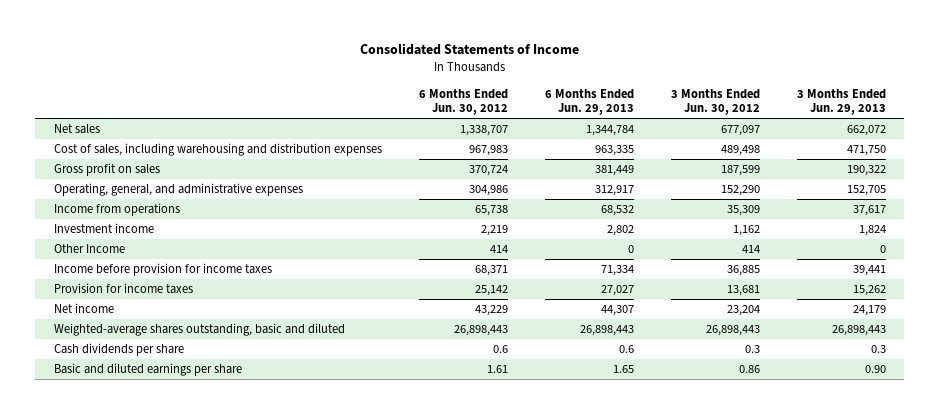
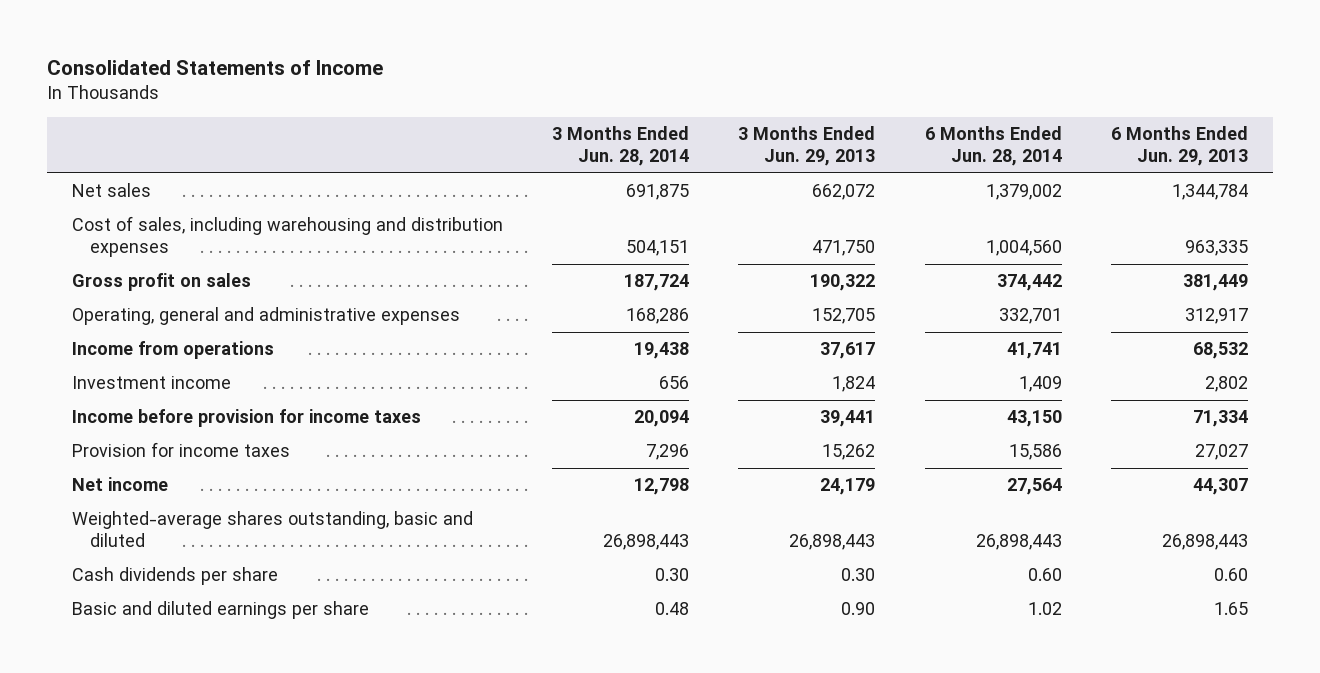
[418,88,508,116] 6 Months Ended Jun. 30, 2012 -> none
[670,88,760,116] 3 Months Ended Jun. 30, 2012 -> none
none -> [552,126,690,167] 3 Months Ended Jun. 28, 2014
none -> [924,126,1062,167] 6 Months Ended Jun. 28, 2014
[53,183,303,197] Operating, general, and administrative expenses -> [71,307,460,326] Operating, general and administrative expenses
[53,244,125,254] Other Income -> none
[618,345,634,354] 0.6 -> [1213,568,1248,582] 0.60
[870,345,886,354] 0.3 -> [841,568,876,582] 0.30

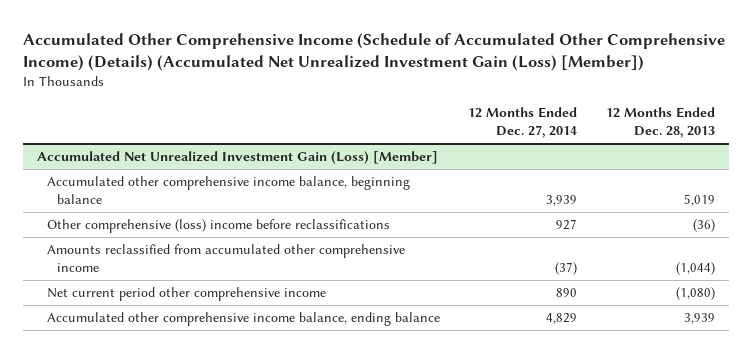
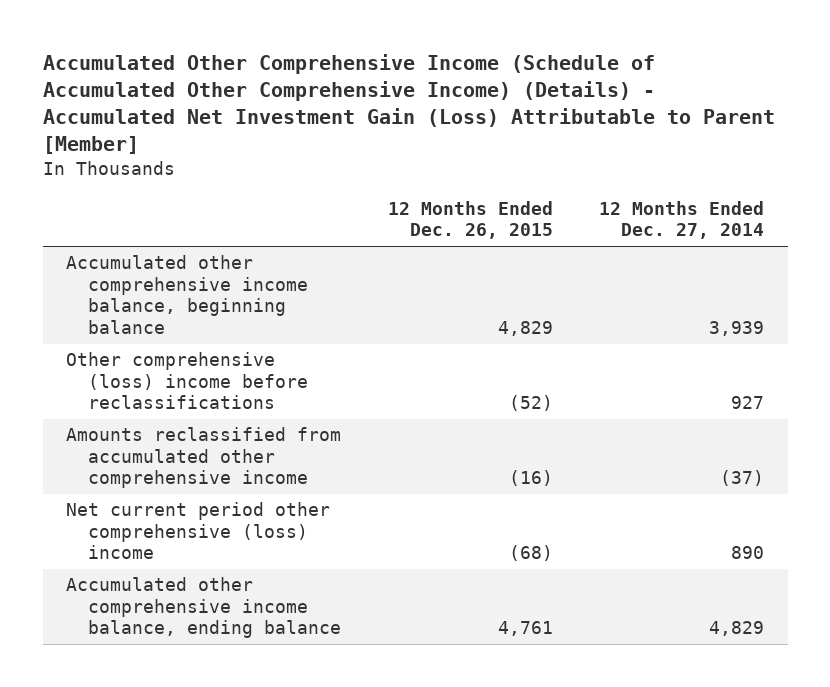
[22,32,725,71] Accumulated Other Comprehensive Income (Schedule of Accumulated Other Comprehensive Income) (Details) (Accumulated Net Unrealized Investment Gain (Loss) [Member]) -> [42,53,775,155] Accumulated Other Comprehensive Income (Schedule of Accumulated Other Comprehensive Income) (Details) - Accumulated Net Investment Gain (Loss) Attributable to Parent [Member]
[605,107,715,139] 12 Months Ended Dec. 28, 2013 -> none
none -> [387,200,553,240] 12 Months Ended Dec. 26, 2015
[36,151,438,165] Accumulated Net Unrealized Investment Gain (Loss) [Member] -> none
[47,287,327,302] Net current period other comprehensive income -> [66,502,331,560] Net current period other comprehensive (loss) income

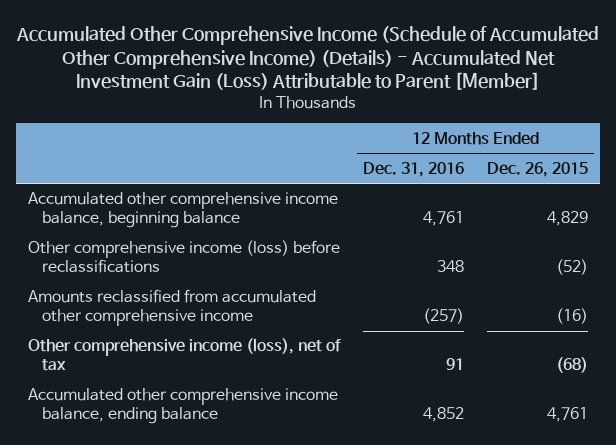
[599,200,765,240] 12 Months Ended Dec. 27, 2014 -> none
none -> [362,161,464,177] Dec. 31, 2016
[66,352,308,410] Other comprehensive (loss) income before reclassifications -> [27,240,340,274] Other comprehensive income (loss) before reclassifications
[66,502,331,560] Net current period other comprehensive (loss) income -> [27,338,341,372] Other comprehensive income (loss), net of tax

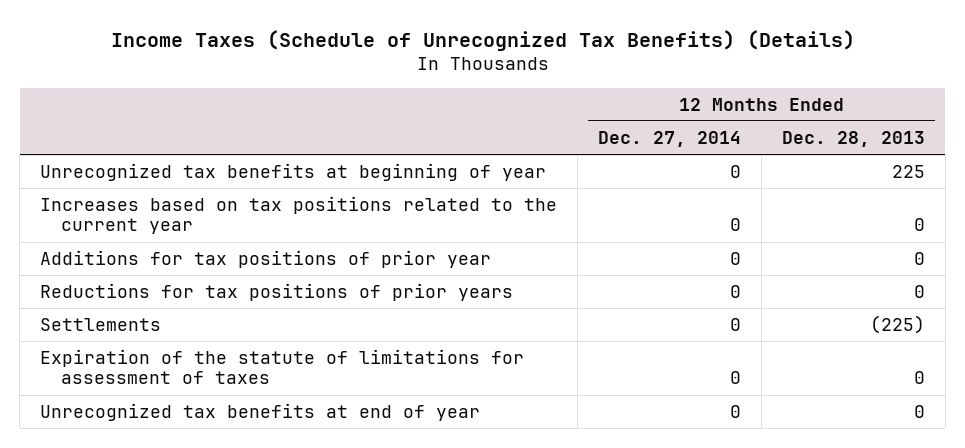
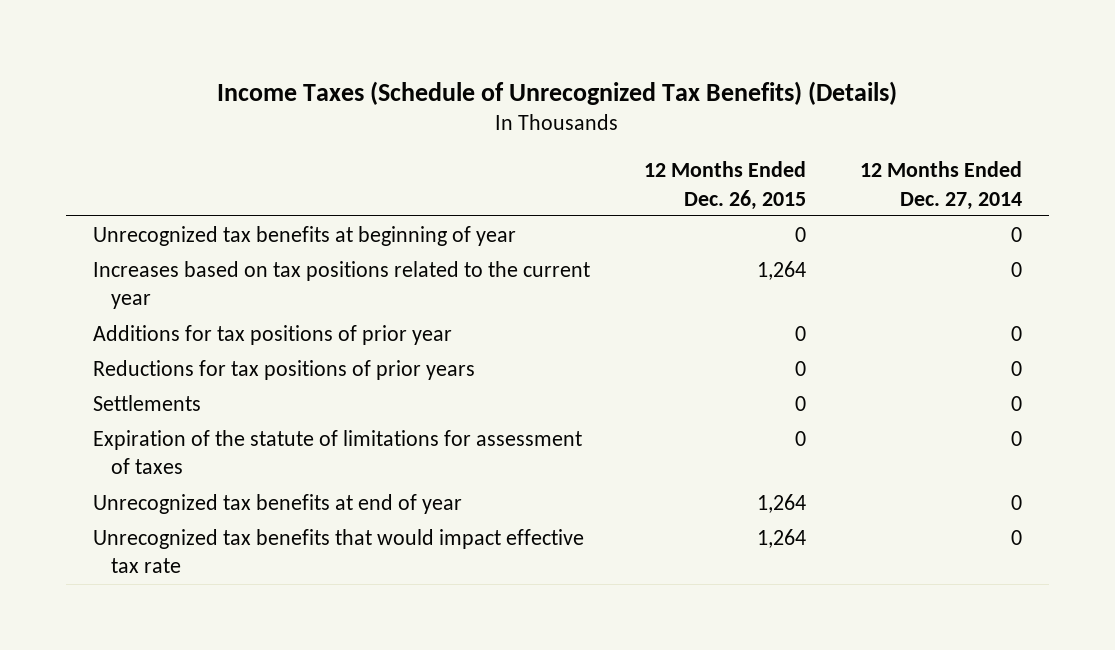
[782,130,926,147] Dec. 28, 2013 -> none
none -> [643,161,806,210] 12 Months Ended Dec. 26, 2015
none -> [93,528,585,574] Unrecognized tax benefits that would impact effective tax rate

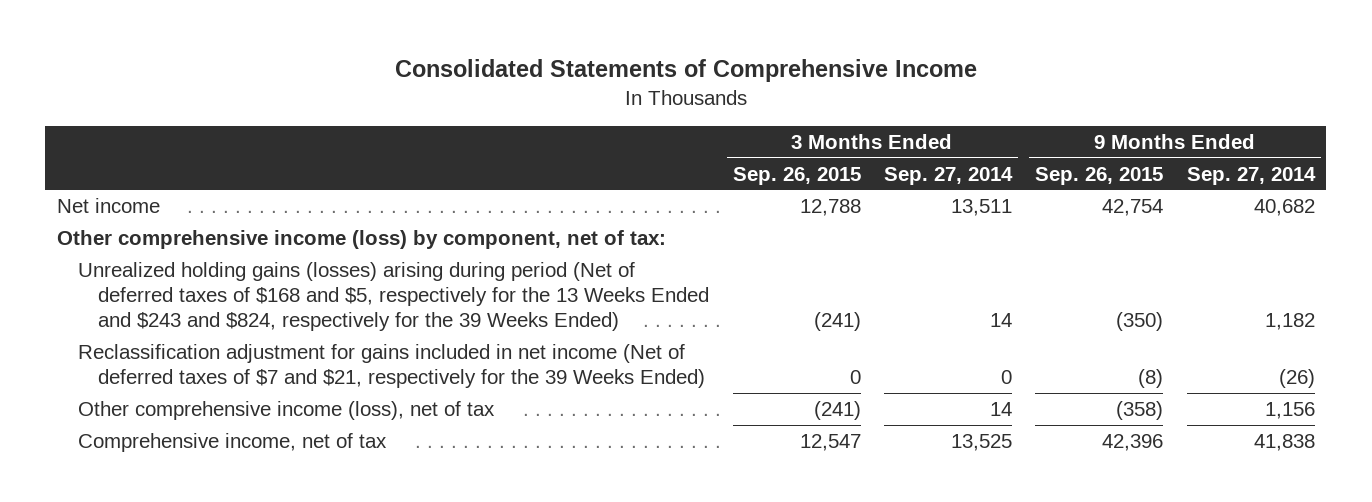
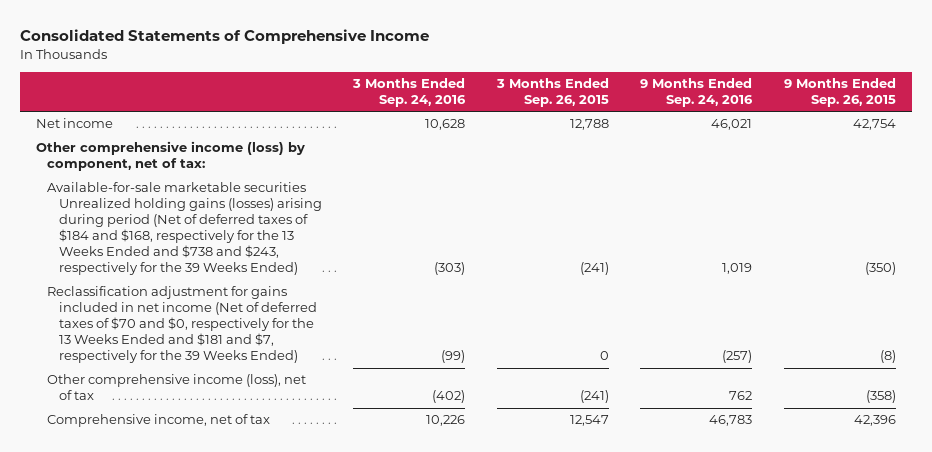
[883,166,1013,185] Sep. 27, 2014 -> none
[1186,166,1316,185] Sep. 27, 2014 -> none
none -> [352,78,467,108] 3 Months Ended Sep. 24, 2016
none -> [640,78,754,108] 9 Months Ended Sep. 24, 2016
[77,262,710,331] Unrealized holding gains (losses) arising during period (Net of deferred taxes of $168 and $5, respectively for the 13 Weeks Ended and $243 and $824, respectively for the 39 Weeks Ended) -> [47,182,322,276] Available-for-sale marketable securities Unrealized holding gains (losses) arising during period (Net of deferred taxes of $184 and $168, respectively for the 13 Weeks Ended and $738 and $243, respectively for the 39 Weeks Ended)
[77,344,706,388] Reclassification adjustment for gains included in net income (Net of deferred taxes of $7 and $21, respectively for the 39 Weeks Ended) -> [47,286,317,364] Reclassification adjustment for gains included in net income (Net of deferred taxes of $70 and $0, respectively for the 13 Weeks Ended and $181 and $7, respectively for the 39 Weeks Ended)

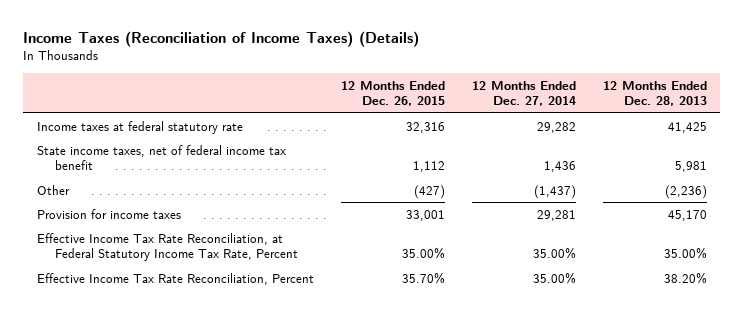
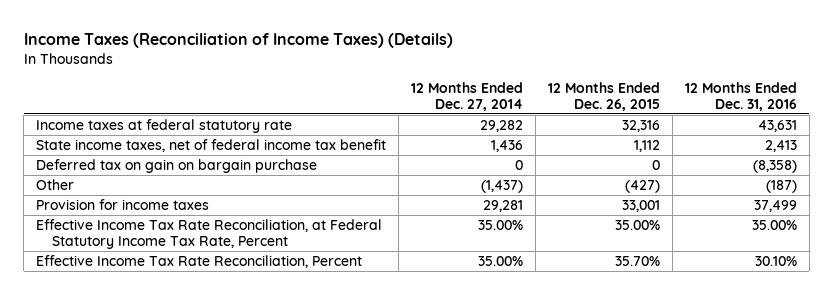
[602,80,707,107] 12 Months Ended Dec. 28, 2013 -> none
none -> [684,81,797,111] 12 Months Ended Dec. 31, 2016
none -> [36,158,318,173] Deferred tax on gain on bargain purchase

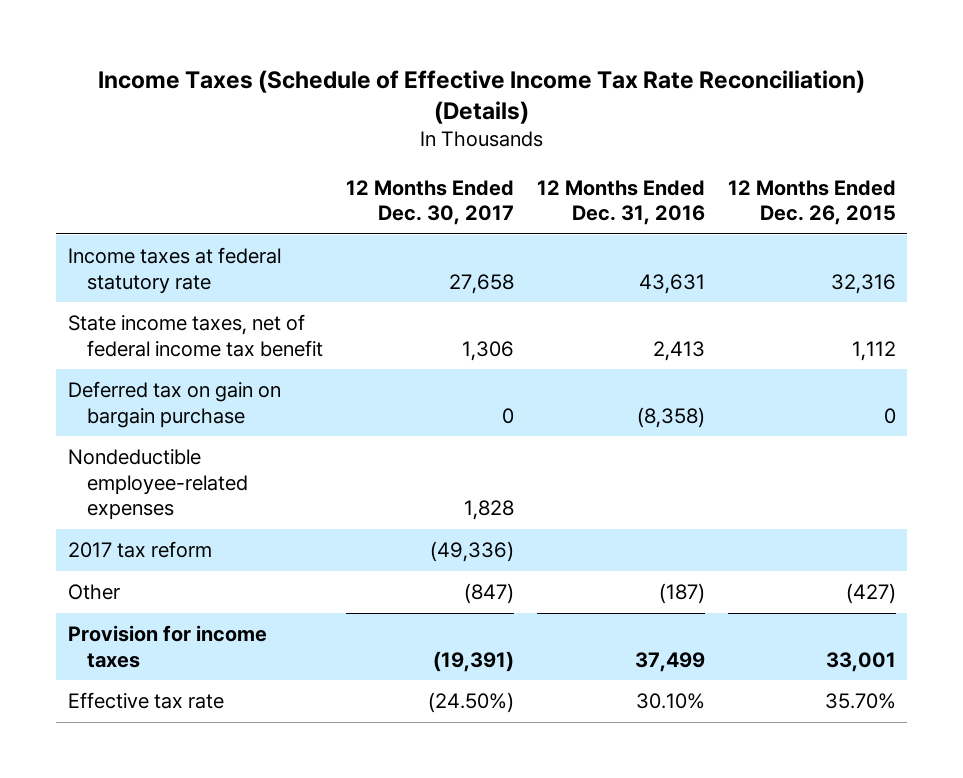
[23,33,453,49] Income Taxes (Reconciliation of Income Taxes) (Details) -> [97,69,865,125] Income Taxes (Schedule of Effective Income Tax Rate Reconciliation) (Details)
[411,81,524,111] 12 Months Ended Dec. 27, 2014 -> none
none -> [345,179,514,226] 12 Months Ended Dec. 30, 2017
none -> [67,449,248,521] Nondeductible employee-related expenses
none -> [67,541,212,559] 2017 tax reform
[36,218,383,250] Effective Income Tax Rate Reconciliation, at Federal Statutory Income Tax Rate, Percent -> none
[36,254,363,268] Effective Income Tax Rate Reconciliation, Percent -> [67,692,224,710] Effective tax rate

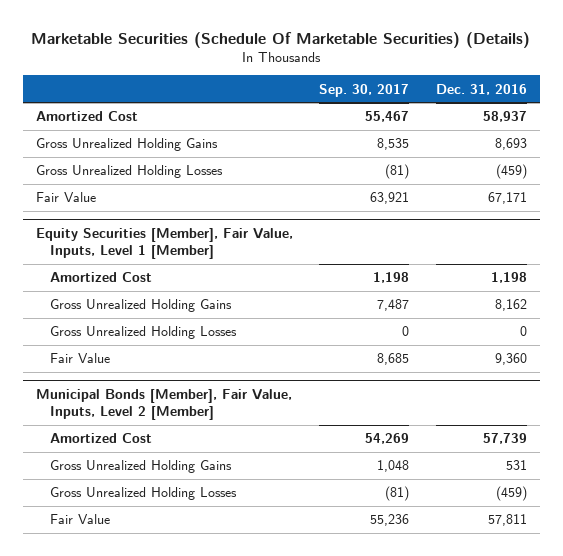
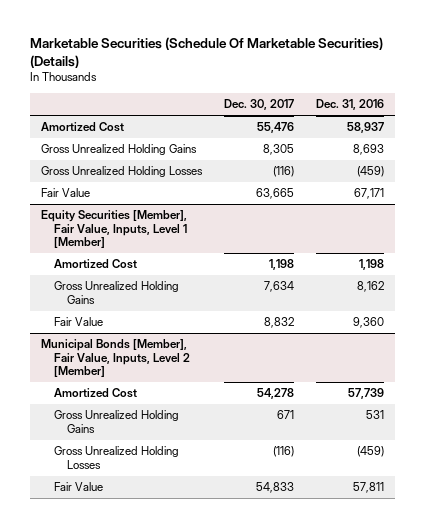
[319,83,410,97] Sep. 30, 2017 -> none
none -> [223,99,294,111] Dec. 30, 2017
[50,326,238,340] Gross Unrealized Holding Losses -> none

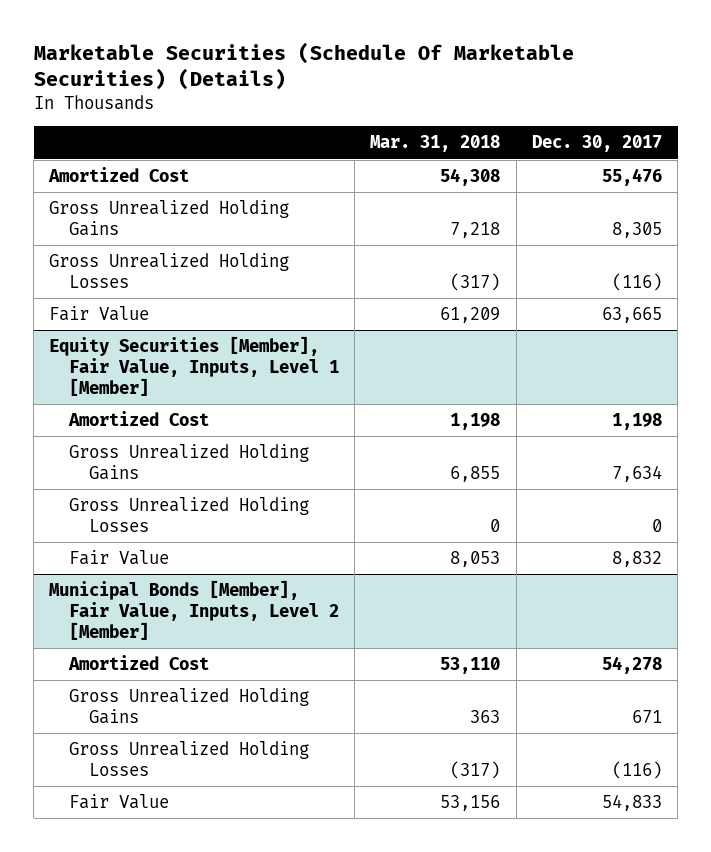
[315,99,384,111] Dec. 31, 2016 -> none
none -> [370,135,501,153] Mar. 31, 2018
none -> [69,497,310,532] Gross Unrealized Holding Losses

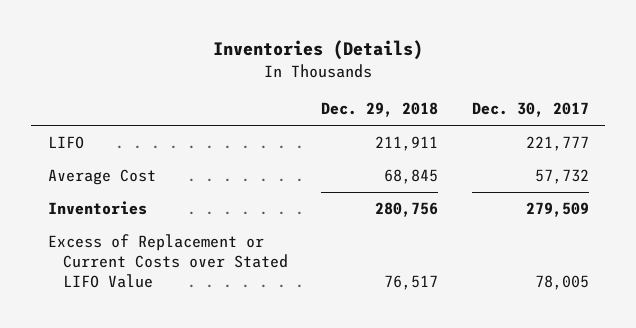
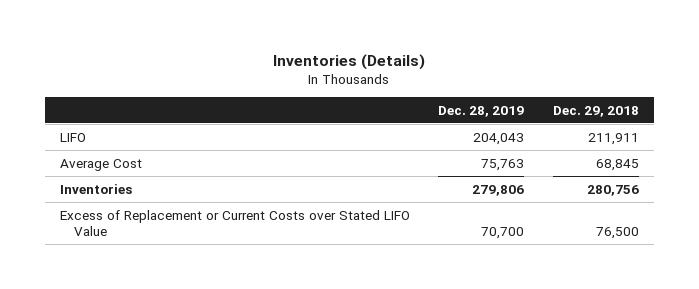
[471,102,589,118] Dec. 30, 2017 -> none
none -> [438,105,525,117] Dec. 28, 2019
[384,274,439,290] 76,517 -> [596,226,640,239] 76,500

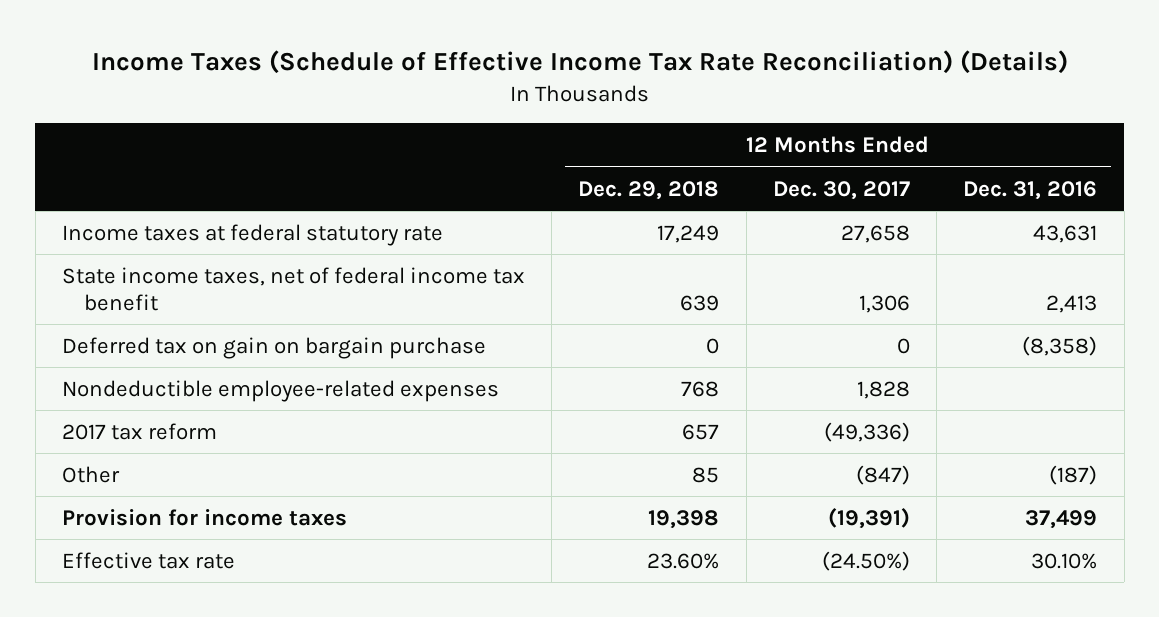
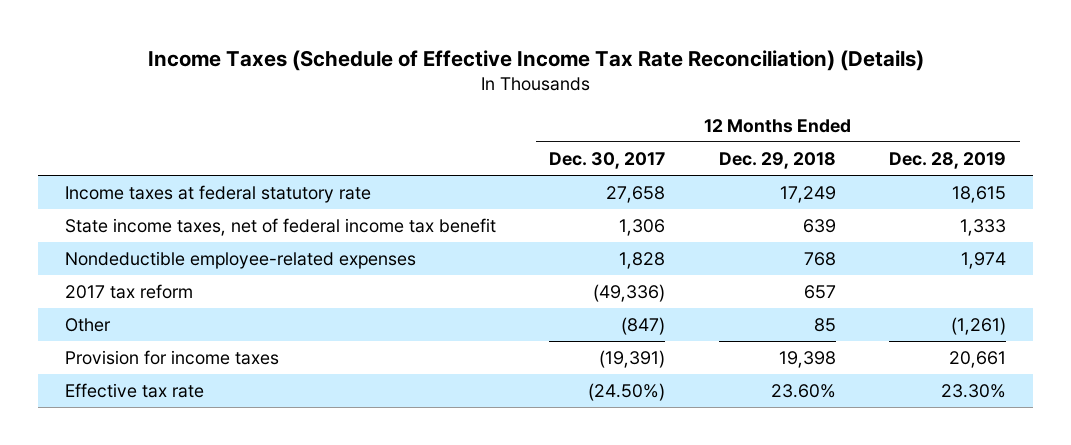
[963,180,1098,200] Dec. 31, 2016 -> none
none -> [889,151,1007,169] Dec. 28, 2019
[61,336,486,359] Deferred tax on gain on bargain purchase -> none

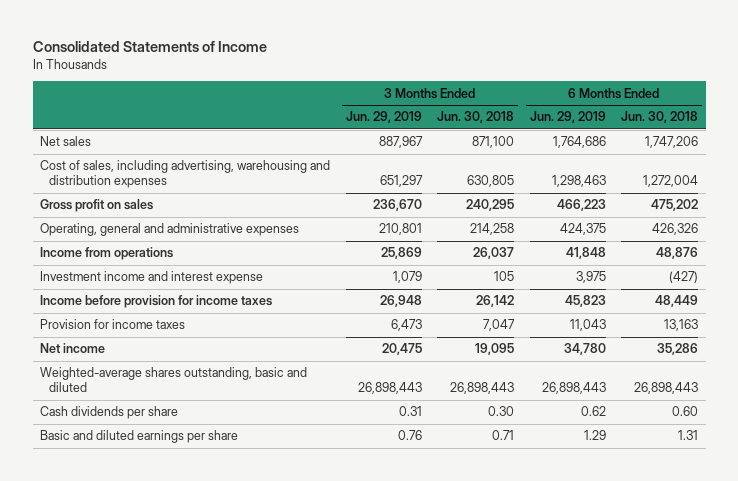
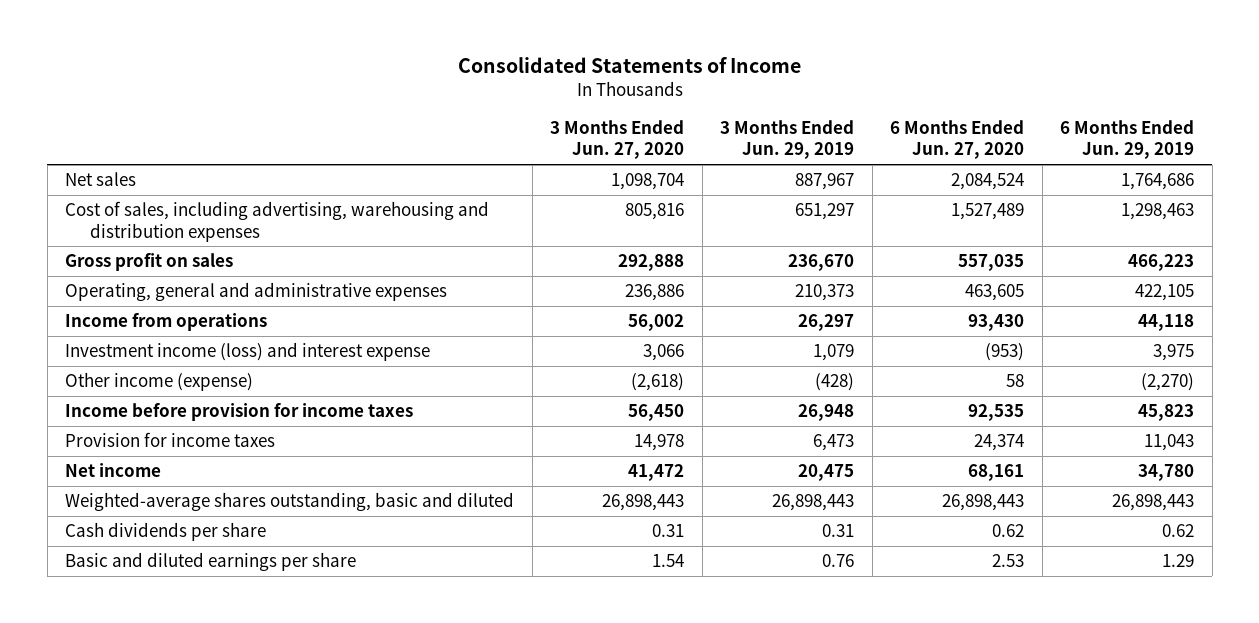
[437,111,515,124] Jun. 30, 2018 -> none
[620,111,698,124] Jun. 30, 2018 -> none
none -> [550,119,685,160] 3 Months Ended Jun. 27, 2020
none -> [890,119,1025,160] 6 Months Ended Jun. 27, 2020
[378,223,422,236] 210,801 -> [795,284,855,302] 210,373
[559,223,606,236] 424,375 -> [1135,284,1195,302] 422,105
[380,247,422,260] 25,869 -> [798,314,855,332] 26,297
[565,247,606,260] 41,848 -> [1138,314,1195,332] 44,118
[40,271,264,285] Investment income and interest expense -> [65,342,431,362] Investment income (loss) and interest expense
none -> [65,372,254,392] Other income (expense)

